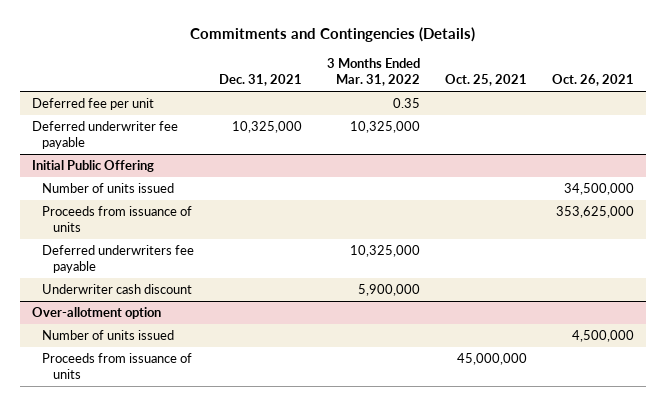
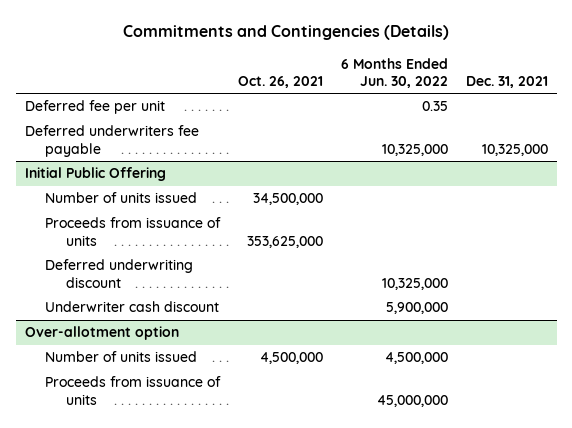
[327,58,421,87] 3 Months Ended Mar. 31, 2022 -> none
[444,74,527,87] Oct. 25, 2021 -> none
none -> [340,57,448,88] 6 Months Ended Jun. 30, 2022
[32,121,179,150] Deferred underwriter fee payable -> [24,125,199,157] Deferred underwriters fee payable
[42,245,195,274] Deferred underwriters fee payable -> [45,259,194,288] Deferred underwriting discount

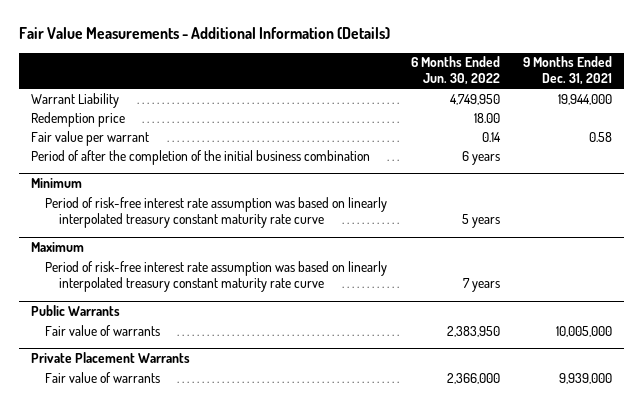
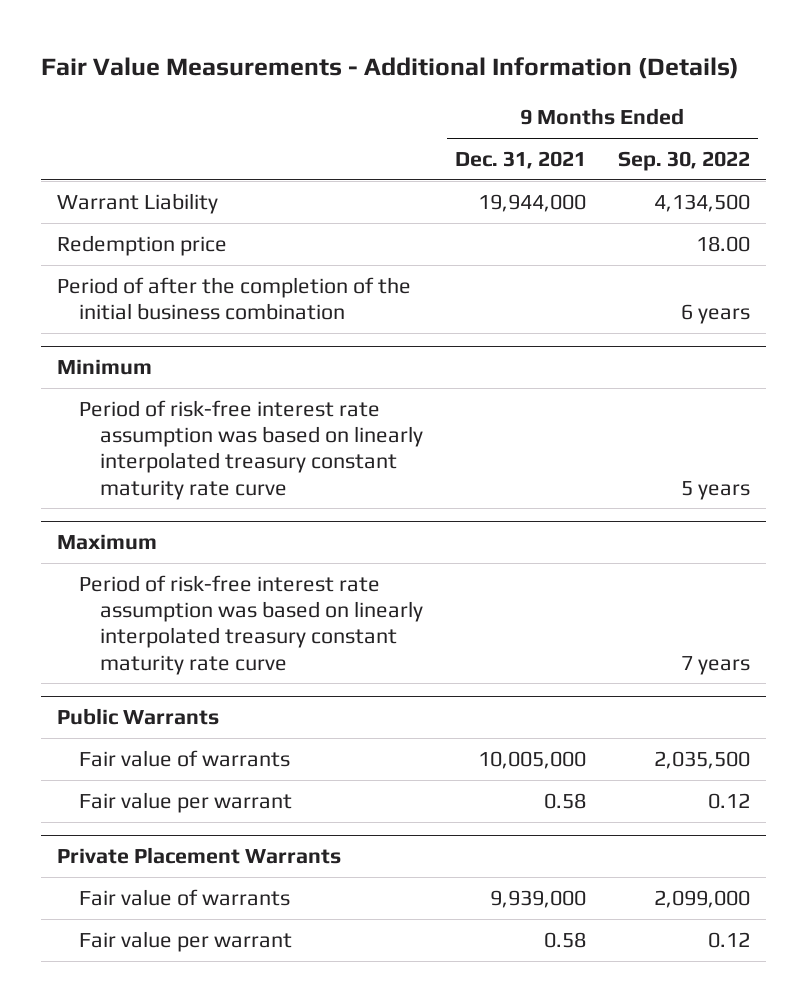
[410,56,500,86] 6 Months Ended Jun. 30, 2022 -> none
none -> [617,150,750,171] Sep. 30, 2022
[30,130,149,146] Fair value per warrant -> none
none -> [78,791,292,813] Fair value per warrant
none -> [78,930,292,952] Fair value per warrant

